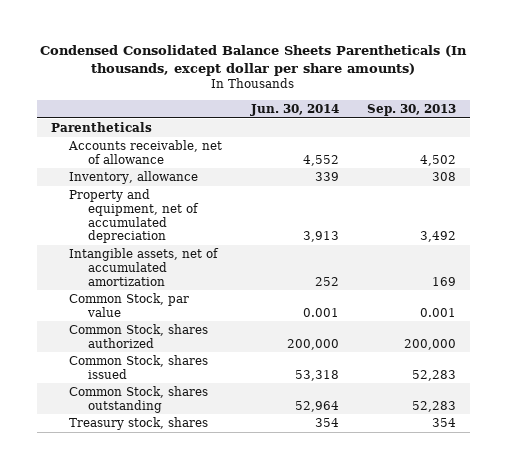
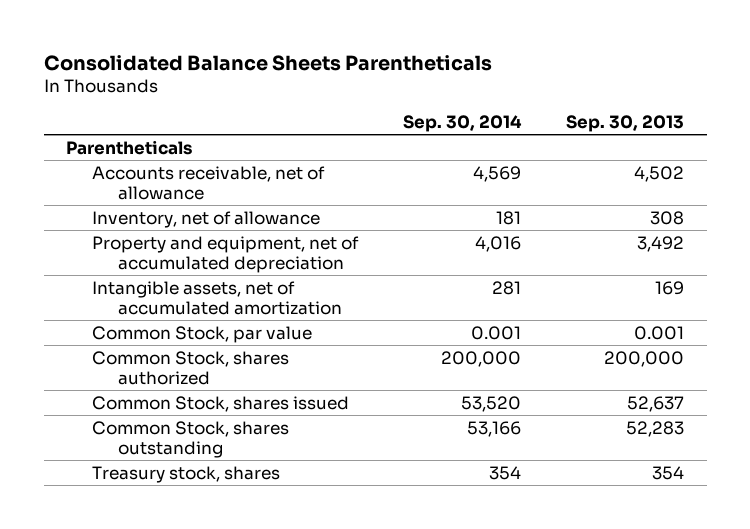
[40,45,468,76] Condensed Consolidated Balance Sheets Parentheticals (In thousands, except dollar per share amounts) -> [43,54,492,71] Consolidated Balance Sheets Parentheticals
[249,103,339,116] Jun. 30, 2014 -> none
none -> [402,114,522,132] Sep. 30, 2014
[69,171,199,185] Inventory, allowance -> [91,210,320,228] Inventory, net of allowance
[411,369,456,381] 52,283 -> [627,395,685,412] 52,637

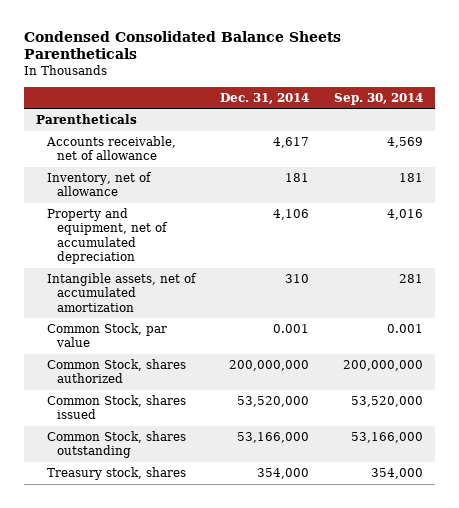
[43,54,492,71] Consolidated Balance Sheets Parentheticals -> [23,30,341,60] Condensed Consolidated Balance Sheets Parentheticals
[566,114,685,132] Sep. 30, 2013 -> none
none -> [219,92,309,104] Dec. 31, 2014
[440,350,521,367] 200,000 -> [342,360,423,372] 200,000,000
[460,395,521,412] 53,520 -> [350,396,423,408] 53,520,000
[466,420,521,437] 53,166 -> [350,432,423,444] 53,166,000
[488,465,521,480] 354 -> [370,468,423,480] 354,000

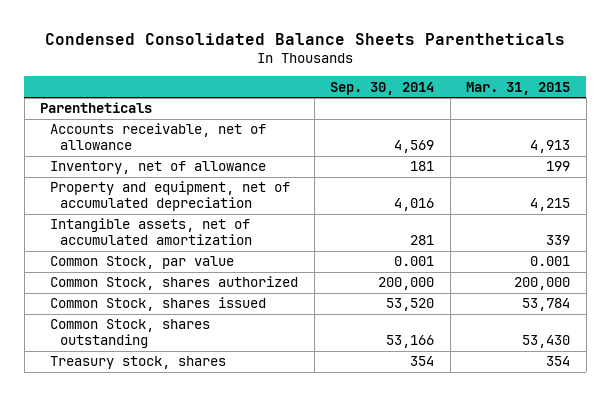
[219,92,309,104] Dec. 31, 2014 -> none
none -> [466,81,571,95] Mar. 31, 2015
[342,360,423,372] 200,000,000 -> [378,277,435,291] 200,000
[350,396,423,408] 53,520,000 -> [386,298,435,312] 53,520
[350,432,423,444] 53,166,000 -> [386,334,435,348] 53,166
[370,468,423,480] 354,000 -> [410,356,435,367] 354

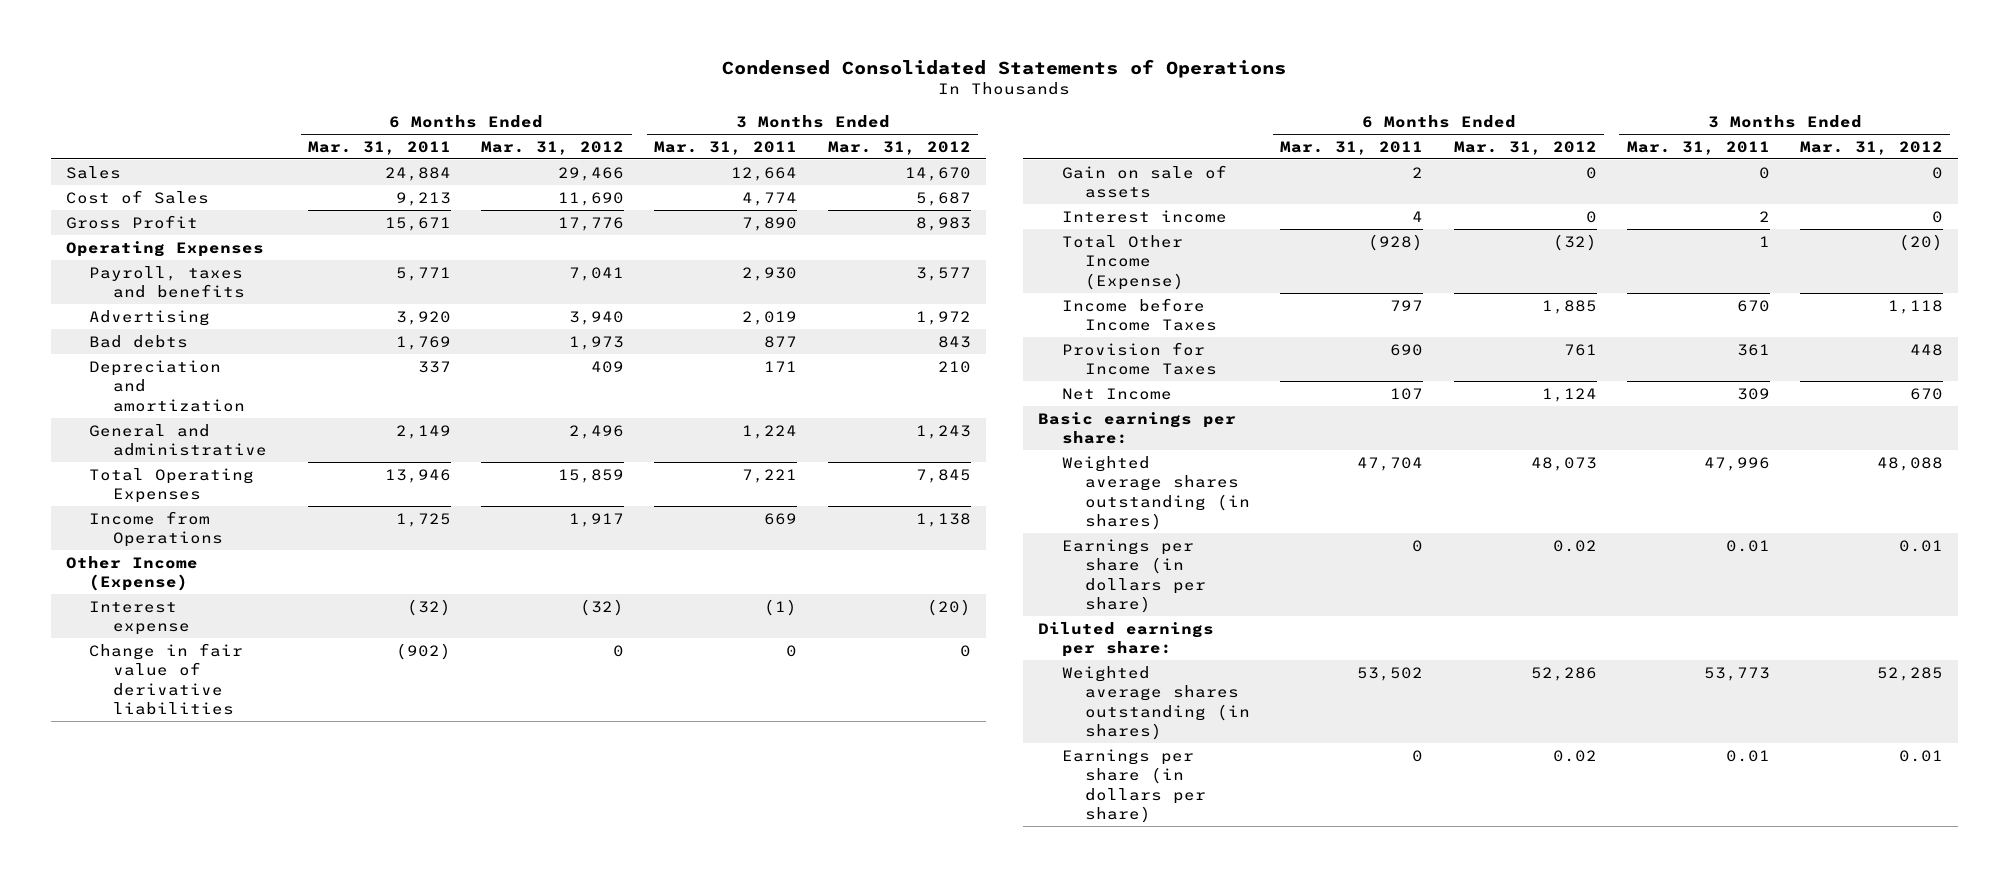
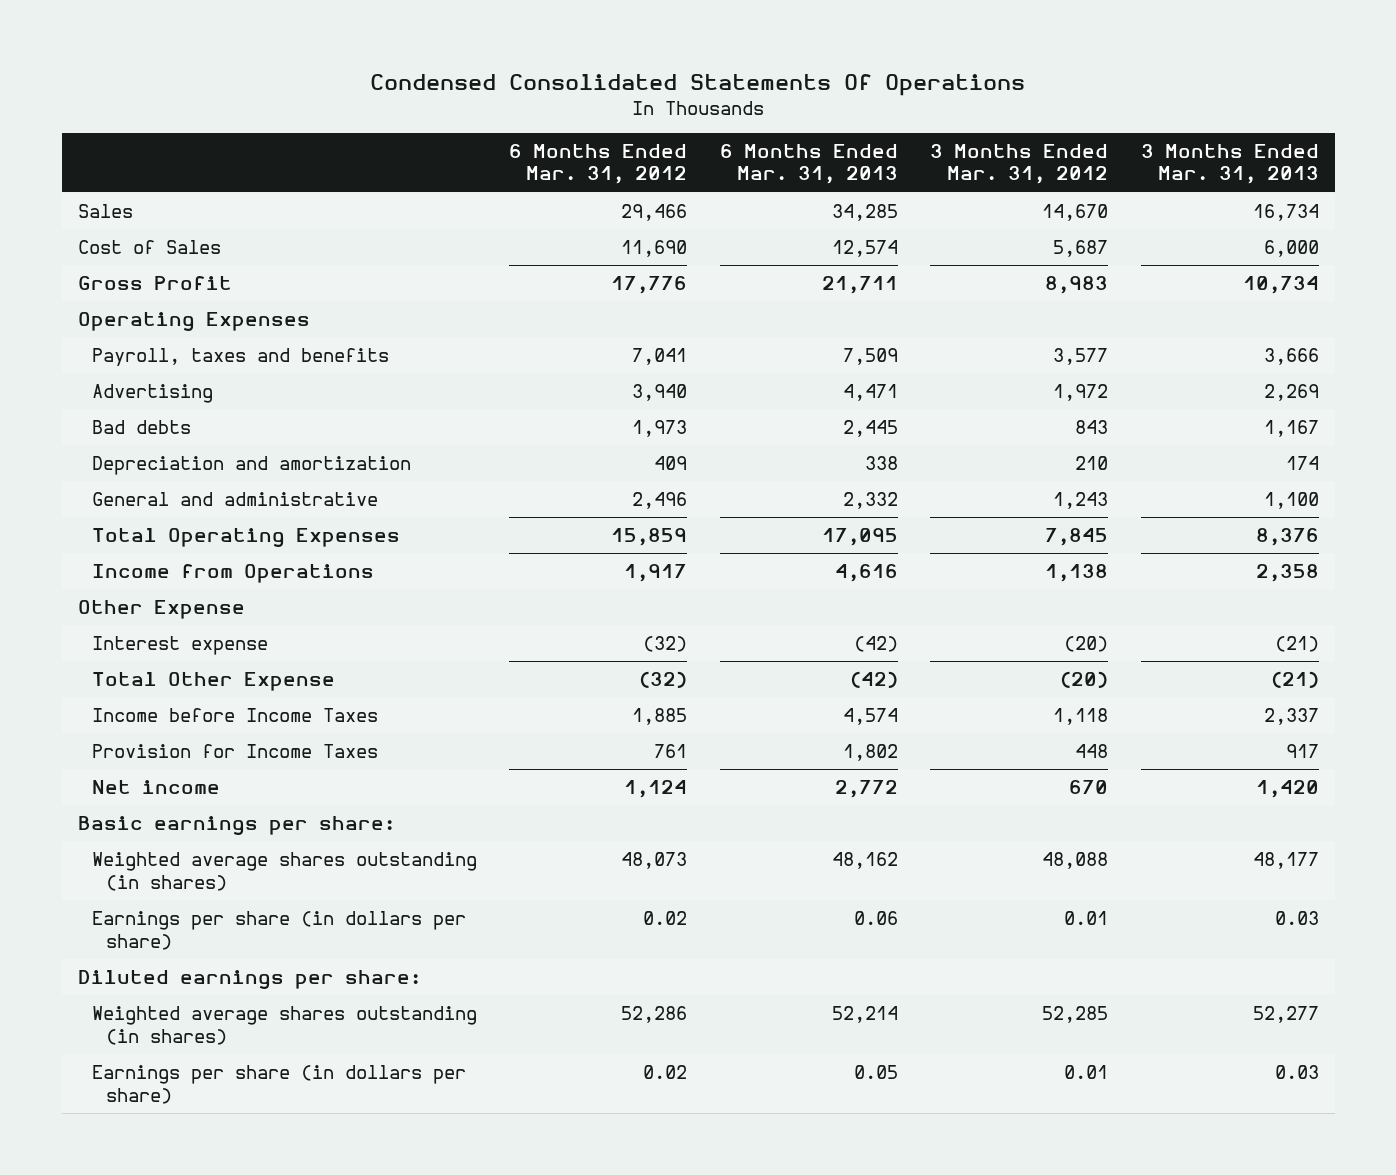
[722,59,1287,79] Condensed Consolidated Statements of Operations -> [370,73,1026,96] Condensed Consolidated Statements Of Operations
[308,140,452,155] Mar. 31, 2011 -> none
[654,140,798,155] Mar. 31, 2011 -> none
none -> [719,144,898,185] 6 Months Ended Mar. 31, 2013
none -> [1140,144,1319,185] 3 Months Ended Mar. 31, 2013
[65,555,198,592] Other Income (Expense) -> [77,600,245,620] Other Expense
[89,642,244,716] Change in fair value of derivative liabilities -> none
[1061,164,1227,199] Gain on sale of assets -> none
[1061,209,1227,223] Interest income -> none
[1061,234,1185,290] Total Other Income (Expense) -> [91,672,335,692] Total Other Expense
[1061,387,1172,400] Net Income -> [91,780,220,795] Net income

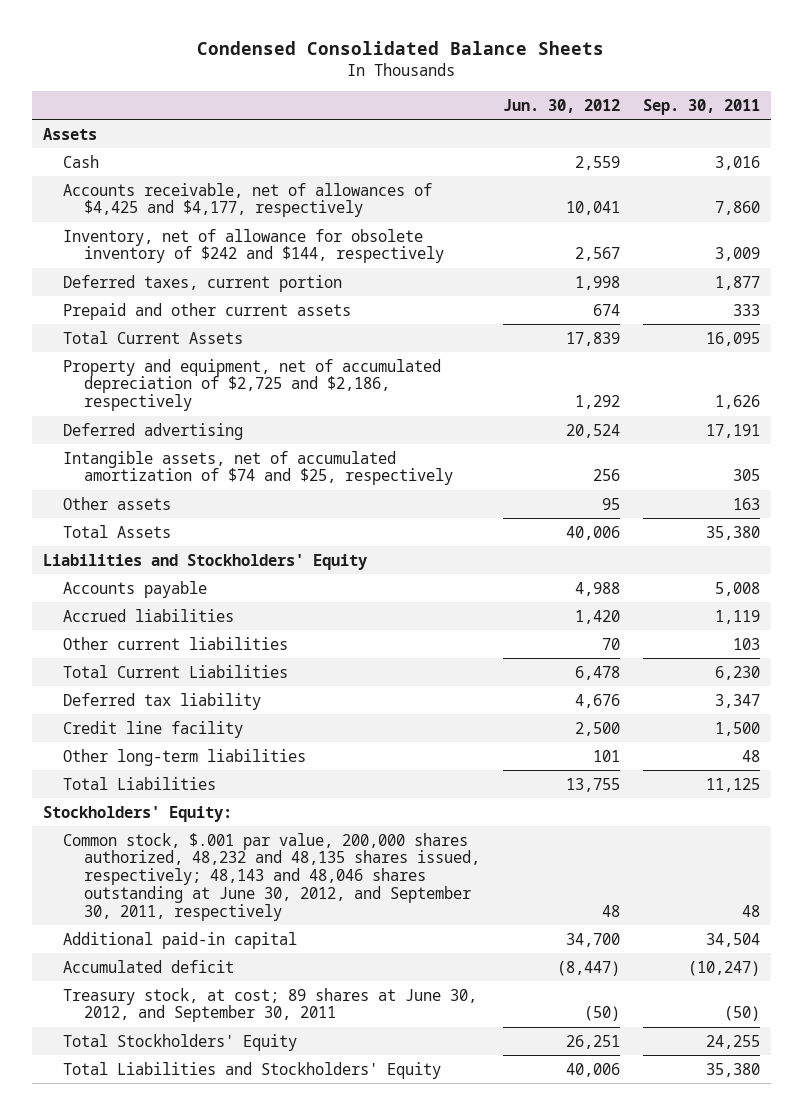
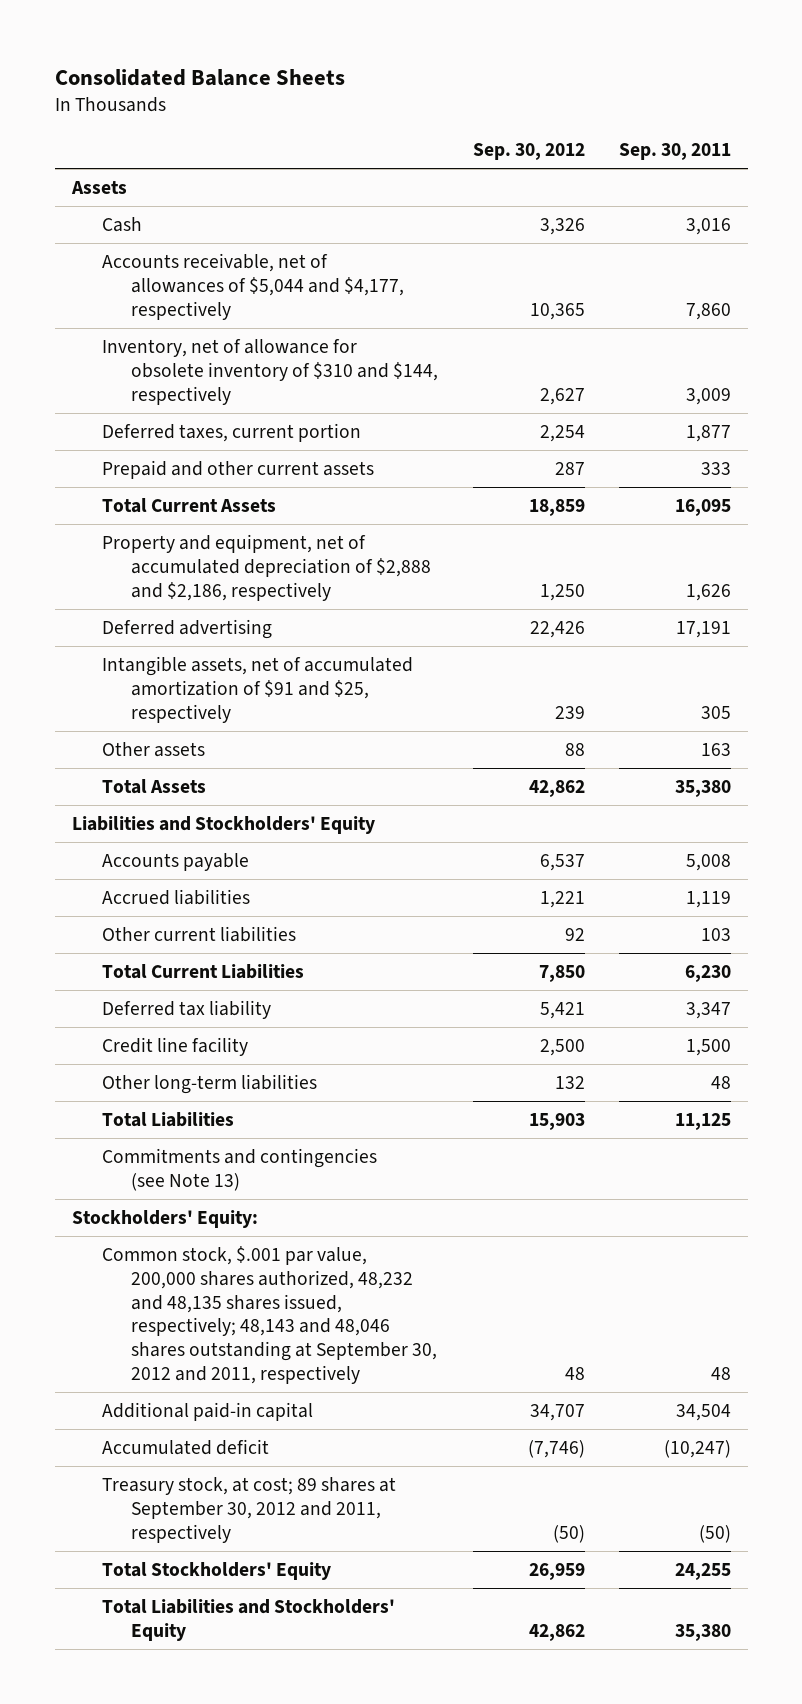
[197,41,605,56] Condensed Consolidated Balance Sheets -> [54,69,345,87] Consolidated Balance Sheets
[502,98,620,113] Jun. 30, 2012 -> none
none -> [472,143,585,161] Sep. 30, 2012
[63,182,433,218] Accounts receivable, net of allowances of $4,425 and $4,177, respectively -> [101,253,405,320] Accounts receivable, net of allowances of $5,044 and $4,177, respectively
[63,228,444,264] Inventory, net of allowance for obsolete inventory of $242 and $144, respectively -> [101,339,439,405] Inventory, net of allowance for obsolete inventory of $310 and $144, respectively
[63,358,442,412] Property and equipment, net of accumulated depreciation of $2,725 and $2,186, respectively -> [101,534,432,601] Property and equipment, net of accumulated depreciation of $2,888 and $2,186, respectively
[63,450,453,486] Intangible assets, net of accumulated amortization of $74 and $25, respectively -> [101,656,413,723] Intangible assets, net of accumulated amortization of $91 and $25, respectively
none -> [101,1148,377,1191] Commitments and contingencies (see Note 13)
[63,832,480,921] Common stock, $.001 par value, 200,000 shares authorized, 48,232 and 48,135 shares issued, respectively; 48,143 and 48,046 shares outstanding at June 30, 2012, and September 30, 2011, respectively -> [101,1246,438,1385] Common stock, $.001 par value, 200,000 shares authorized, 48,232 and 48,135 shares issued, respectively; 48,143 and 48,046 shares outstanding at September 30, 2012 and 2011, respectively
[63,987,478,1023] Treasury stock, at cost; 89 shares at June 30, 2012, and September 30, 2011 -> [101,1477,396,1543] Treasury stock, at cost; 89 shares at September 30, 2012 and 2011, respectively

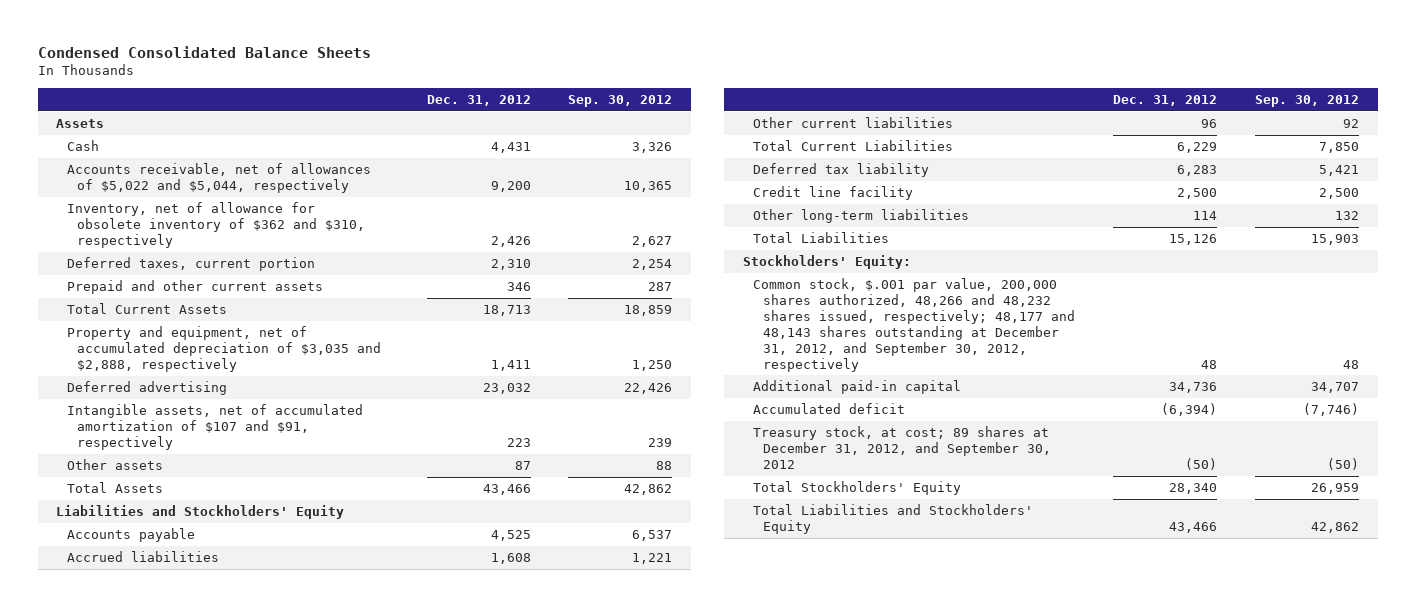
[54,69,345,87] Consolidated Balance Sheets -> [37,45,371,58] Condensed Consolidated Balance Sheets
[618,143,731,161] Sep. 30, 2011 -> none
none -> [426,95,531,107] Dec. 31, 2012
[101,253,405,320] Accounts receivable, net of allowances of $5,044 and $4,177, respectively -> [66,163,371,194] Accounts receivable, net of allowances of $5,022 and $5,044, respectively
[101,339,439,405] Inventory, net of allowance for obsolete inventory of $310 and $144, respectively -> [66,202,365,248] Inventory, net of allowance for obsolete inventory of $362 and $310, respectively
[101,534,432,601] Property and equipment, net of accumulated depreciation of $2,888 and $2,186, respectively -> [66,326,381,372] Property and equipment, net of accumulated depreciation of $3,035 and $2,888, respectively
[101,656,413,723] Intangible assets, net of accumulated amortization of $91 and $25, respectively -> [66,404,363,450] Intangible assets, net of accumulated amortization of $107 and $91, respectively
[101,1148,377,1191] Commitments and contingencies (see Note 13) -> none
[101,1246,438,1385] Common stock, $.001 par value, 200,000 shares authorized, 48,232 and 48,135 shares issued, respectively; 48,143 and 48,046 shares outstanding at September 30, 2012 and 2011, respectively -> [752,278,1076,372] Common stock, $.001 par value, 200,000 shares authorized, 48,266 and 48,232 shares issued, respectively; 48,177 and 48,143 shares outstanding at December 31, 2012, and September 30, 2012, respectively
[101,1477,396,1543] Treasury stock, at cost; 89 shares at September 30, 2012 and 2011, respectively -> [752,426,1052,469] Treasury stock, at cost; 89 shares at December 31, 2012, and September 30, 2012

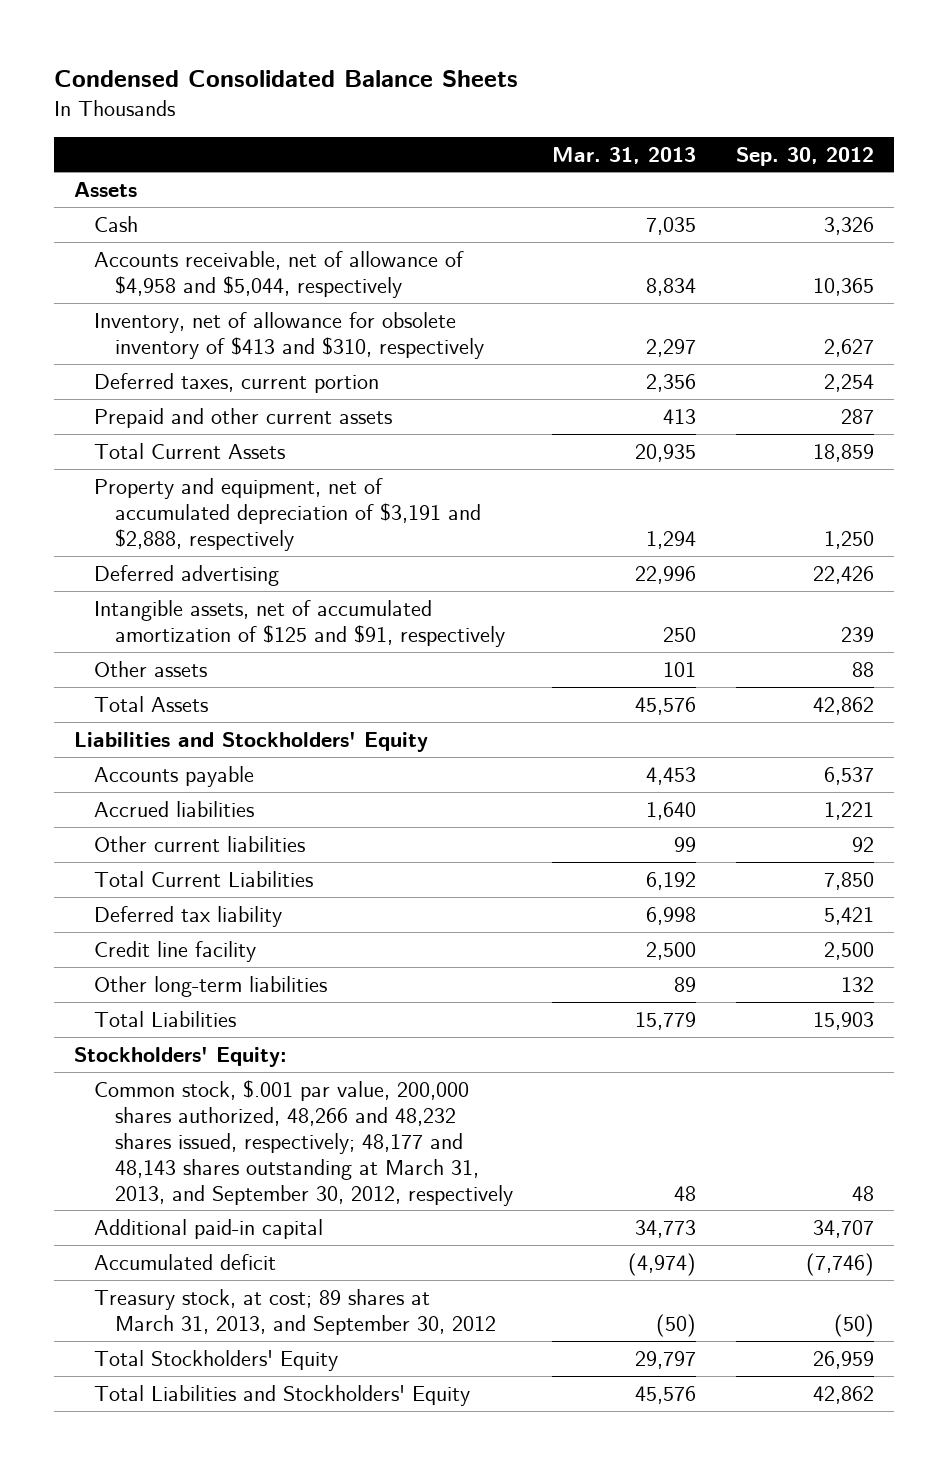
[426,95,531,107] Dec. 31, 2012 -> none
none -> [552,146,697,164] Mar. 31, 2013
[66,163,371,194] Accounts receivable, net of allowances of $5,022 and $5,044, respectively -> [94,250,465,298] Accounts receivable, net of allowance of $4,958 and $5,044, respectively
[66,202,365,248] Inventory, net of allowance for obsolete inventory of $362 and $310, respectively -> [94,311,484,359] Inventory, net of allowance for obsolete inventory of $413 and $310, respectively
[66,326,381,372] Property and equipment, net of accumulated depreciation of $3,035 and $2,888, respectively -> [94,477,481,551] Property and equipment, net of accumulated depreciation of $3,191 and $2,888, respectively
[66,404,363,450] Intangible assets, net of accumulated amortization of $107 and $91, respectively -> [94,599,505,647] Intangible assets, net of accumulated amortization of $125 and $91, respectively
[752,278,1076,372] Common stock, $.001 par value, 200,000 shares authorized, 48,266 and 48,232 shares issued, respectively; 48,177 and 48,143 shares outstanding at December 31, 2012, and September 30, 2012, respectively -> [94,1079,513,1206] Common stock, $.001 par value, 200,000 shares authorized, 48,266 and 48,232 shares issued, respectively; 48,177 and 48,143 shares outstanding at March 31, 2013, and September 30, 2012, respectively
[752,426,1052,469] Treasury stock, at cost; 89 shares at December 31, 2012, and September 30, 2012 -> [94,1288,496,1335] Treasury stock, at cost; 89 shares at March 31, 2013, and September 30, 2012

